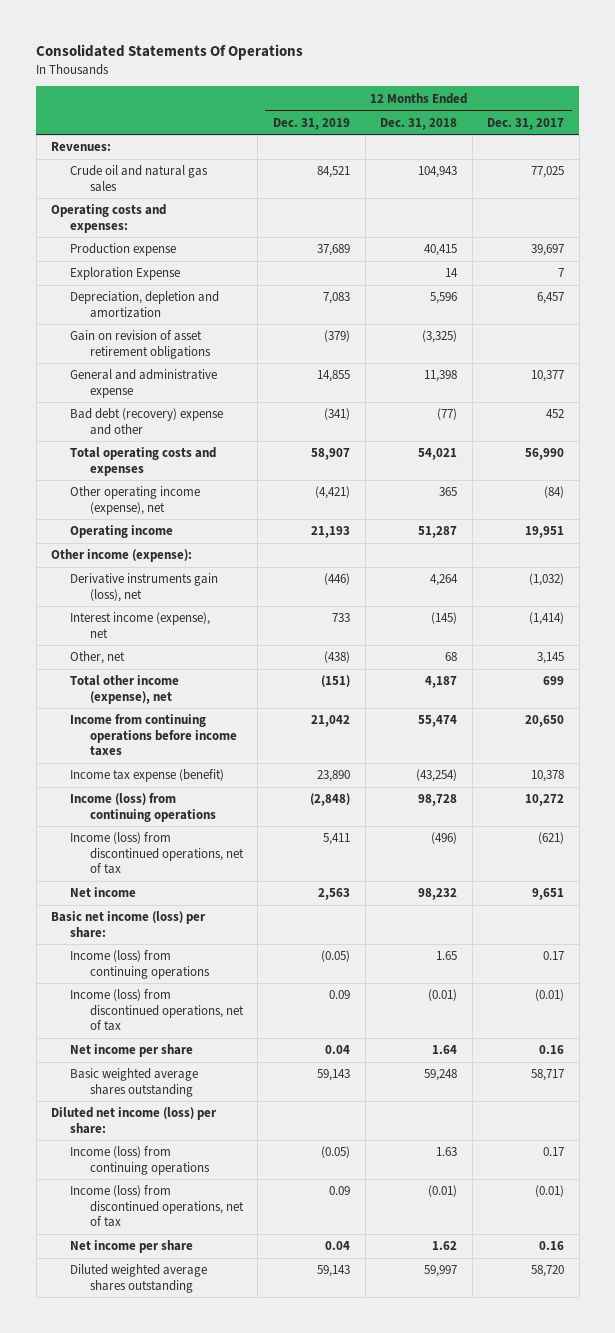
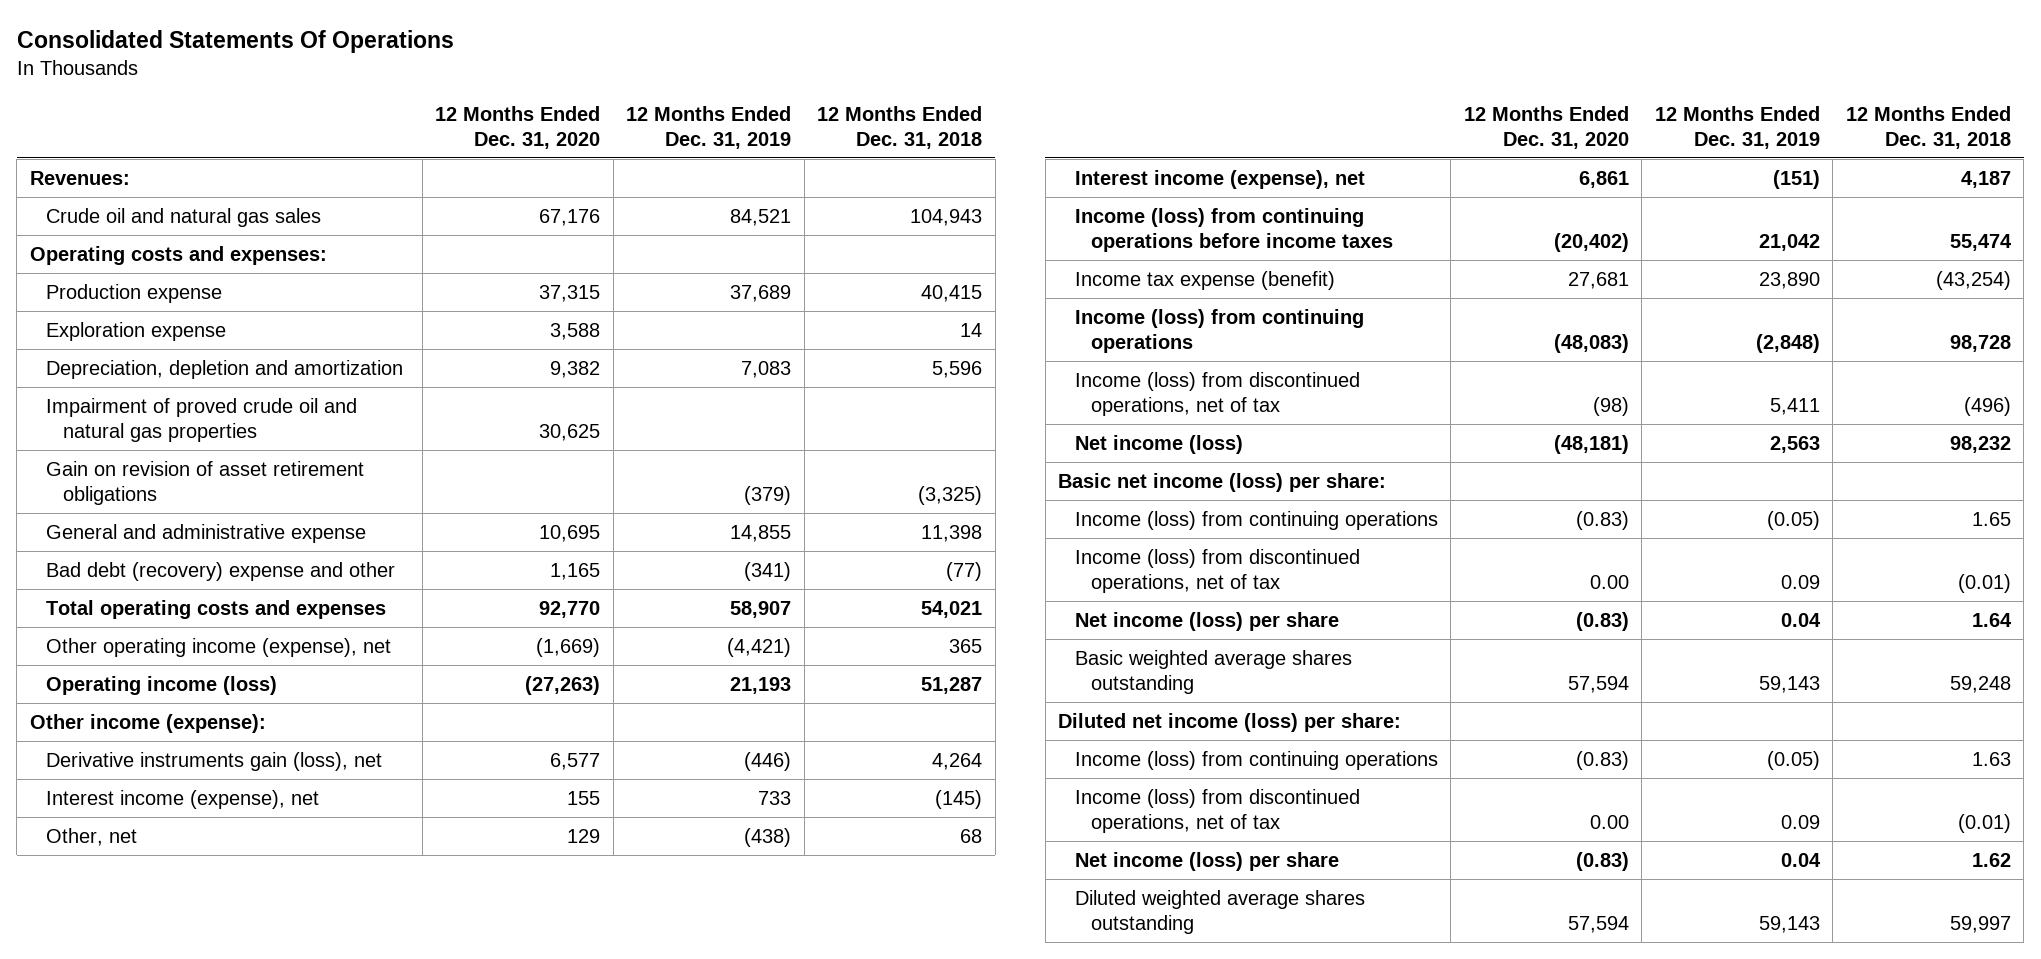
[487,117,565,130] Dec. 31, 2017 -> none
none -> [435,105,601,149] 12 Months Ended Dec. 31, 2020
[70,267,181,281] Exploration Expense -> [46,321,227,341] Exploration expense
none -> [46,397,358,442] Impairment of proved crude oil and natural gas properties
[70,525,174,539] Operating income -> [46,675,278,695] Operating income (loss)
[70,675,180,704] Total other income (expense), net -> [1074,169,1365,189] Interest income (expense), net
[70,714,237,756] Income from continuing operations before income taxes -> [1074,207,1394,252] Income (loss) from continuing operations before income taxes
[70,887,137,898] Net income -> [1074,434,1243,454] Net income (loss)
[70,1044,194,1058] Net income per share -> [1074,611,1339,631] Net income (loss) per share
[70,1240,194,1254] Net income per share -> [1074,851,1339,871] Net income (loss) per share

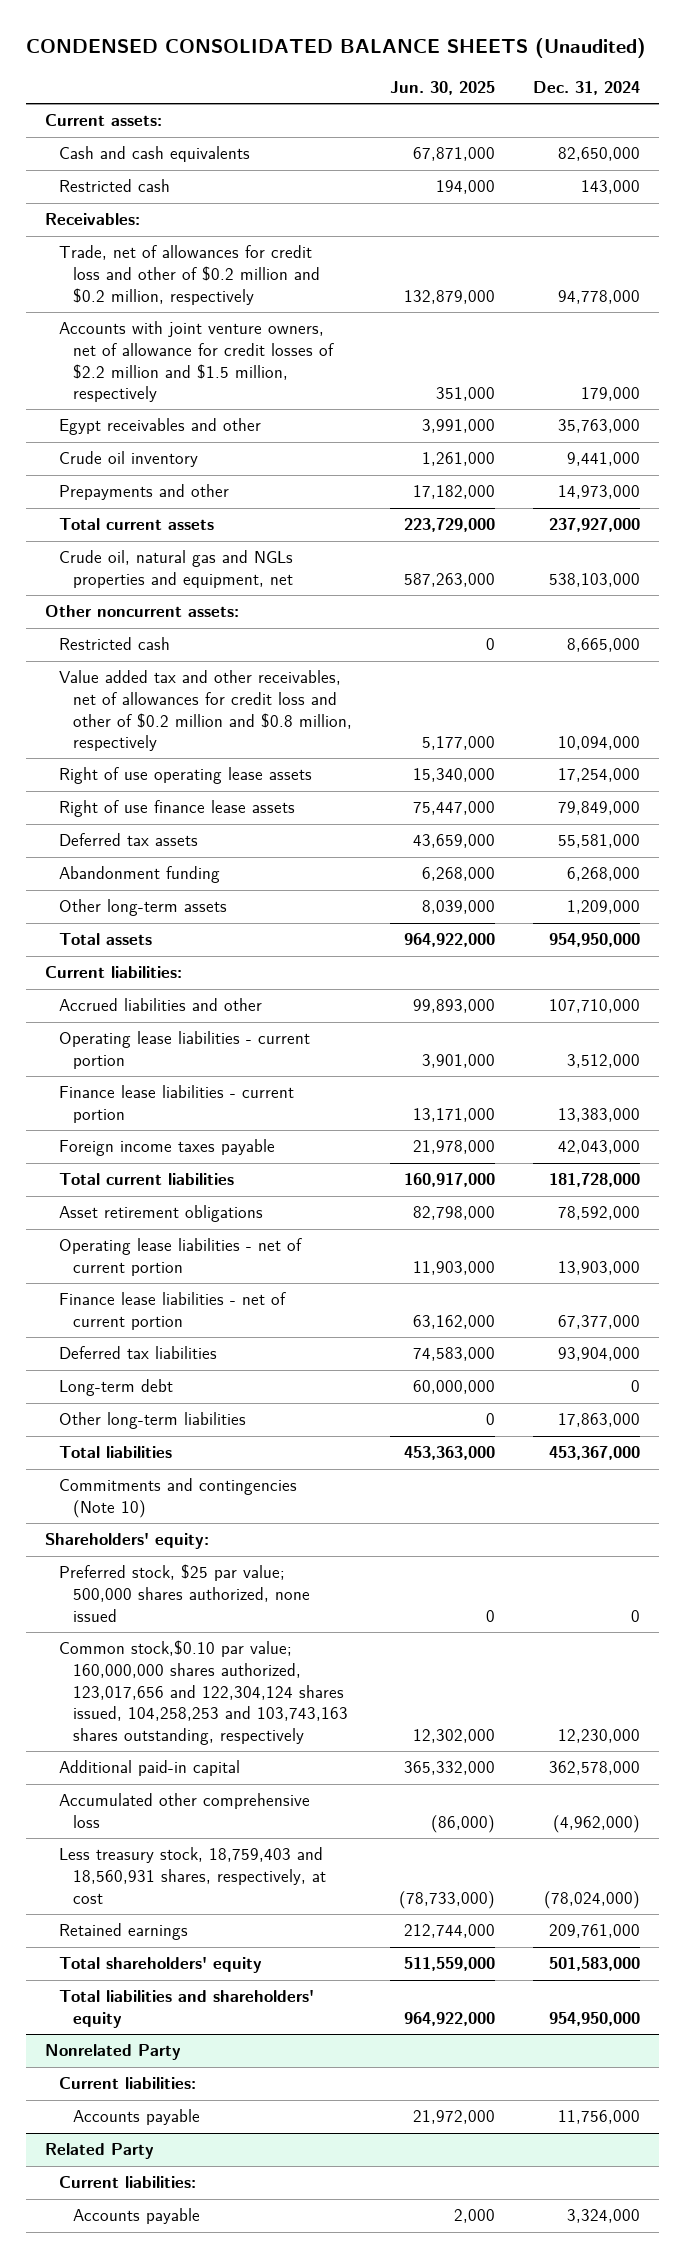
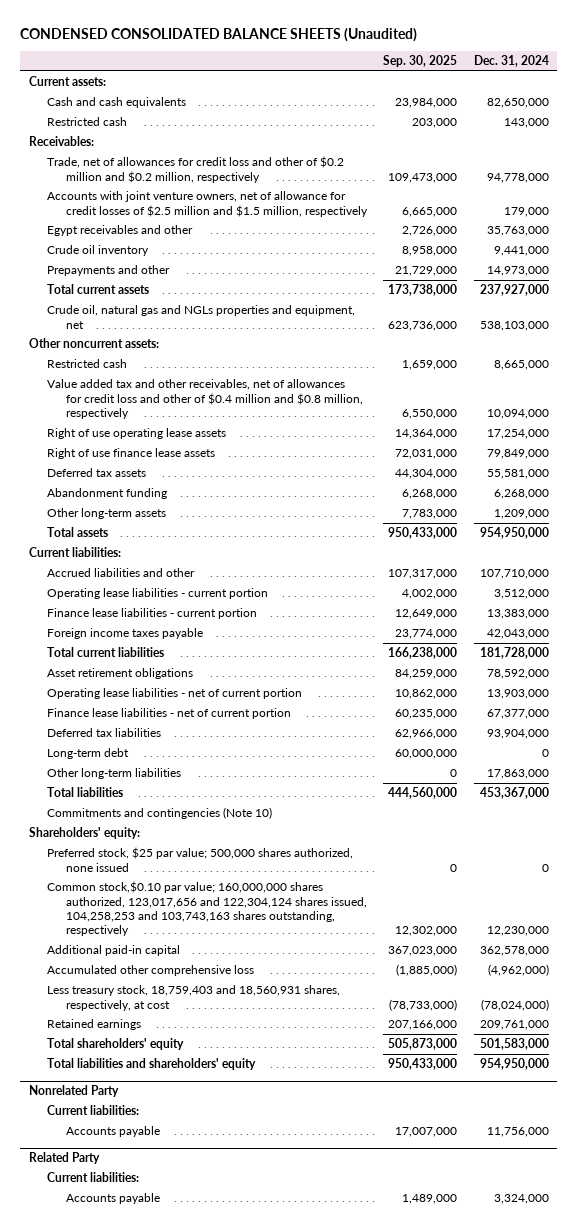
[389,80,495,95] Jun. 30, 2025 -> none
none -> [383,55,458,68] Sep. 30, 2025
[59,321,334,403] Accounts with joint venture owners, net of allowance for credit losses of $2.2 million and $1.5 million, respectively -> [47,191,368,217] Accounts with joint venture owners, net of allowance for credit losses of $2.5 million and $1.5 million, respectively
[59,670,352,752] Value added tax and other receivables, net of allowances for credit loss and other of $0.2 million and $0.8 million, respectively -> [47,379,363,419] Value added tax and other receivables, net of allowances for credit loss and other of $0.4 million and $0.8 million, respectively

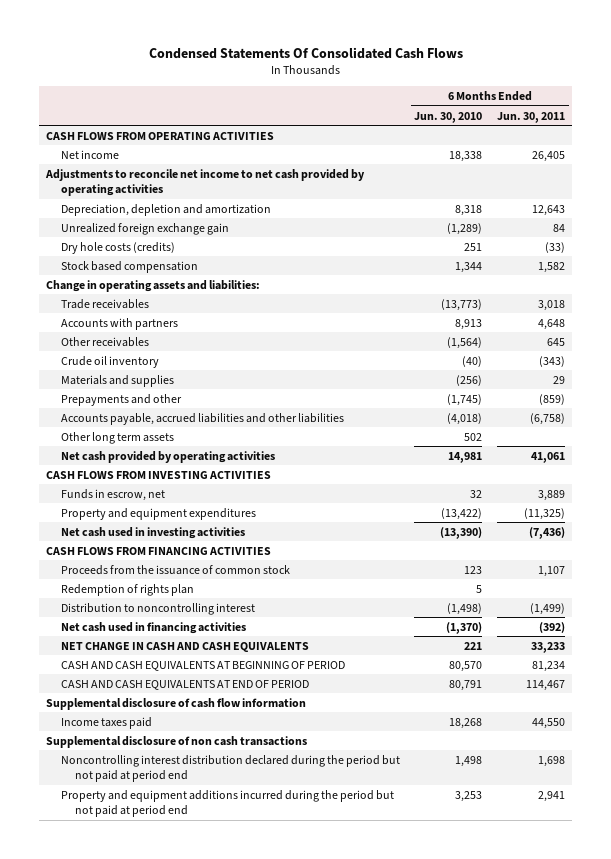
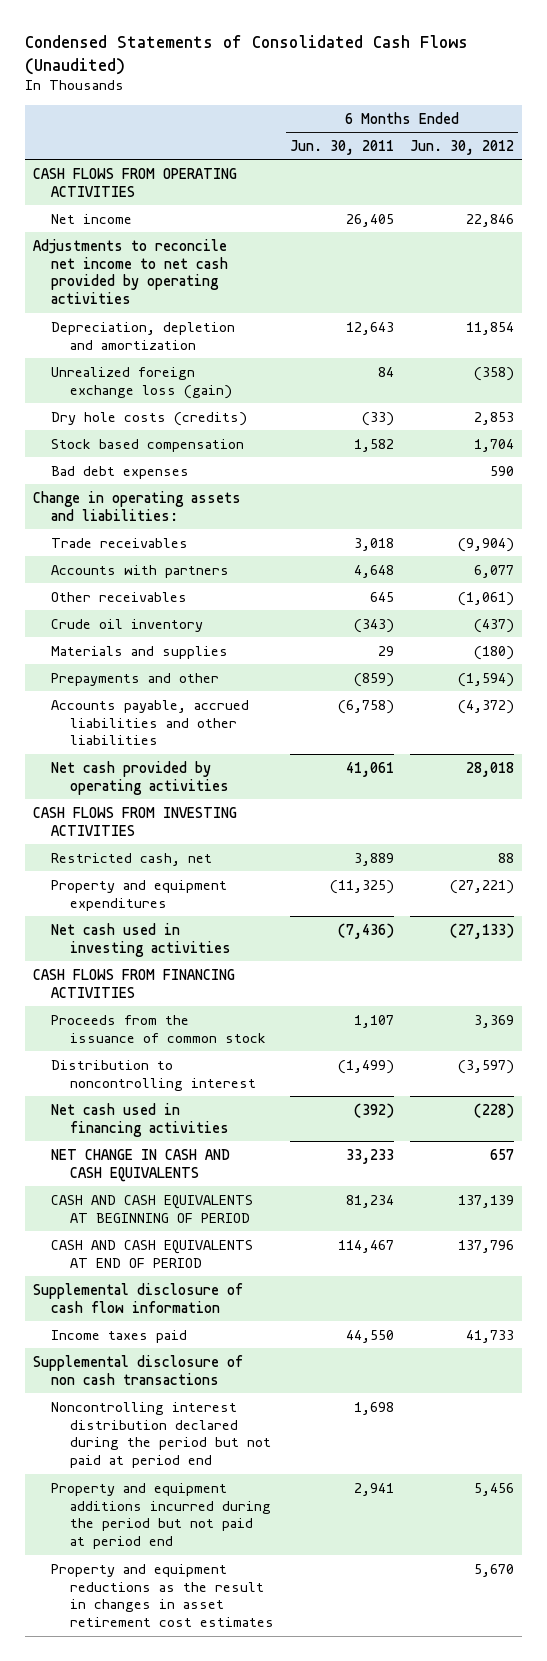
[148,46,463,59] Condensed Statements Of Consolidated Cash Flows -> [24,34,468,75] Condensed Statements of Consolidated Cash Flows (Unaudited)
[414,111,483,123] Jun. 30, 2010 -> none
none -> [409,139,514,155] Jun. 30, 2012
[60,222,229,235] Unrealized foreign exchange gain -> [51,366,232,399] Unrealized foreign exchange loss (gain)
none -> [51,465,190,479] Bad debt expenses
[60,431,174,444] Other long term assets -> none
[60,488,165,501] Funds in escrow, net -> [51,852,213,866] Restricted cash, net
[60,583,194,596] Redemption of rights plan -> none
none -> [51,1563,274,1628] Property and equipment reductions as the result in changes in asset retirement cost estimates

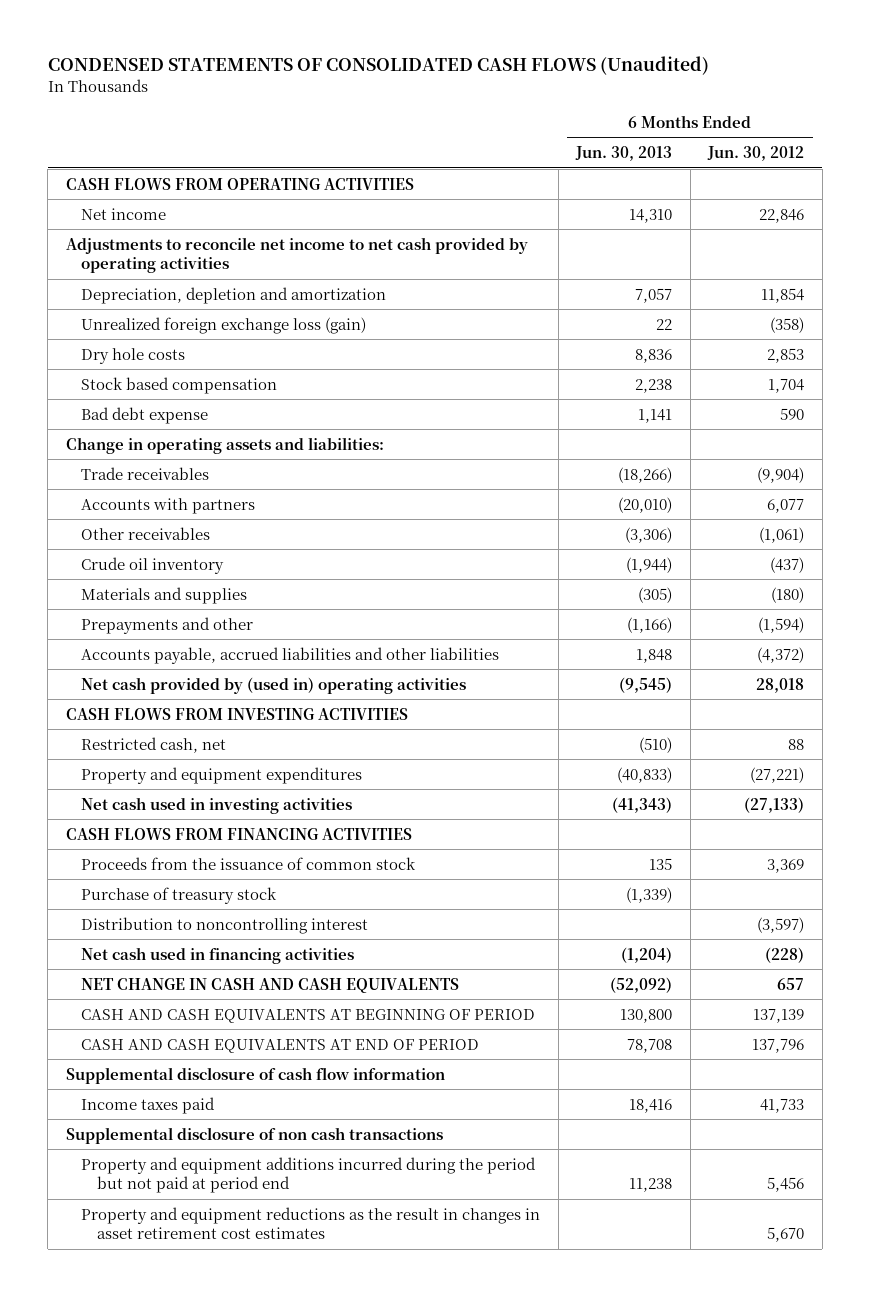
[24,34,468,75] Condensed Statements of Consolidated Cash Flows (Unaudited) -> [47,56,709,76] CONDENSED STATEMENTS OF CONSOLIDATED CASH FLOWS (Unaudited)
[289,139,394,155] Jun. 30, 2011 -> none
none -> [575,146,673,162] Jun. 30, 2013
[51,411,248,426] Dry hole costs (credits) -> [81,347,186,364] Dry hole costs
[51,465,190,479] Bad debt expenses -> [81,406,209,424] Bad debt expense
[51,760,229,795] Net cash provided by operating activities -> [81,676,467,694] Net cash provided by (used in) operating activities
none -> [81,886,278,904] Purchase of treasury stock
[51,1401,271,1469] Noncontrolling interest distribution declared during the period but not paid at period end -> none

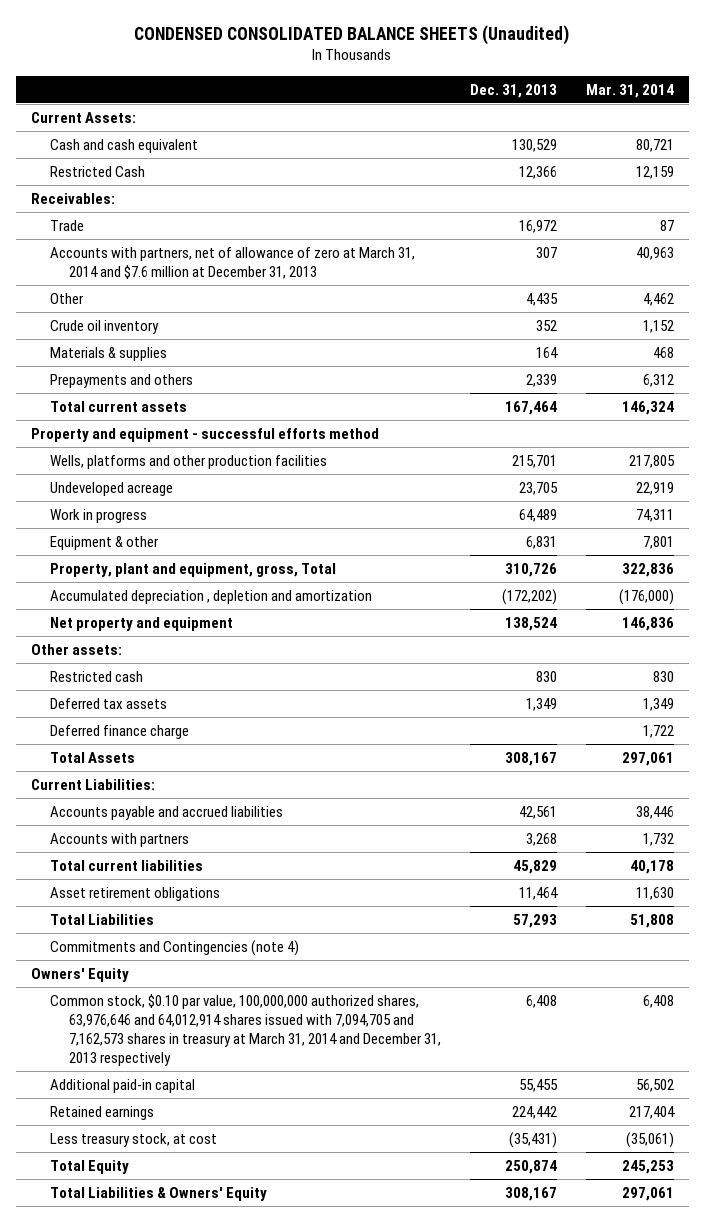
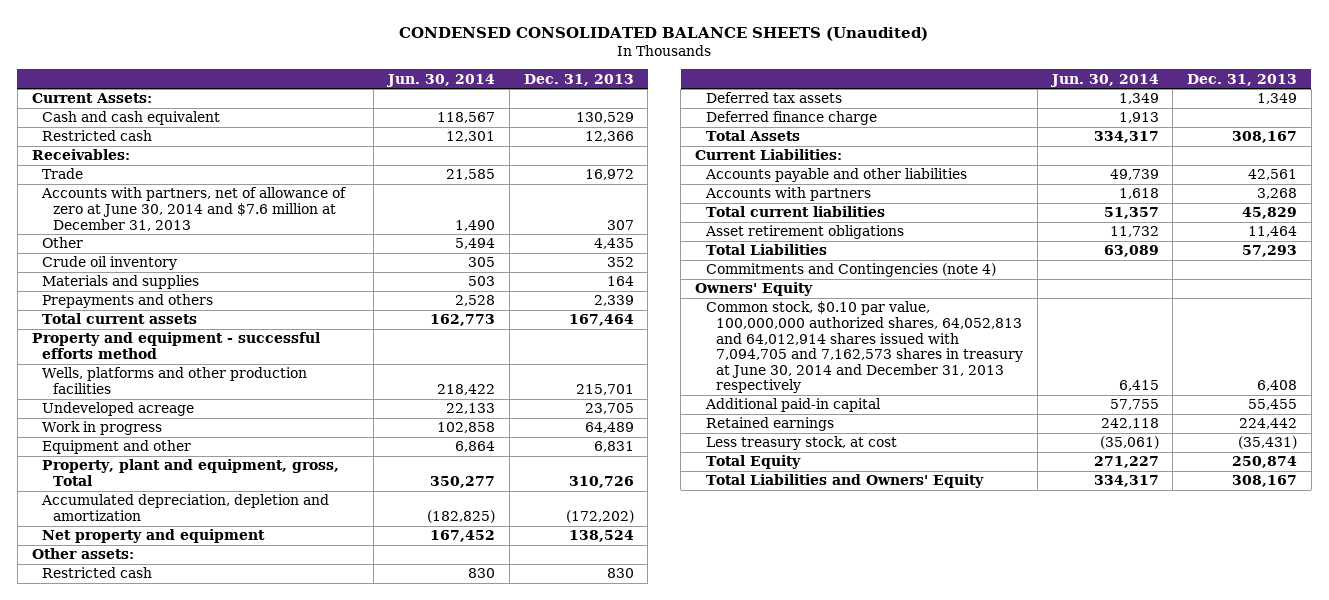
[586,83,675,98] Mar. 31, 2014 -> none
none -> [386,73,496,87] Jun. 30, 2014
[49,166,145,178] Restricted Cash -> [42,130,153,142] Restricted cash
[49,247,415,280] Accounts with partners, net of allowance of zero at March 31, 2014 and $7.6 million at December 31, 2013 -> [41,187,348,231] Accounts with partners, net of allowance of zero at June 30, 2014 and $7.6 million at December 31, 2013
[49,347,167,362] Materials & supplies -> [42,275,200,290] Materials and supplies
[49,536,159,551] Equipment & other -> [42,440,192,455] Equipment and other
[49,590,372,605] Accumulated depreciation , depletion and amortization -> [41,494,330,521] Accumulated depreciation, depletion and amortization
[49,806,283,821] Accounts payable and accrued liabilities -> [704,168,967,183] Accounts payable and other liabilities
[49,994,441,1067] Common stock, $0.10 par value, 100,000,000 authorized shares, 63,976,646 and 64,012,914 shares issued with 7,094,705 and 7,162,573 shares in treasury at March 31, 2014 and December 31, 2013 respectively -> [705,301,1024,394] Common stock, $0.10 par value, 100,000,000 authorized shares, 64,052,813 and 64,012,914 shares issued with 7,094,705 and 7,162,573 shares in treasury at June 30, 2014 and December 31, 2013 respectively
[49,1187,267,1202] Total Liabilities & Owners' Equity -> [705,474,984,489] Total Liabilities and Owners' Equity

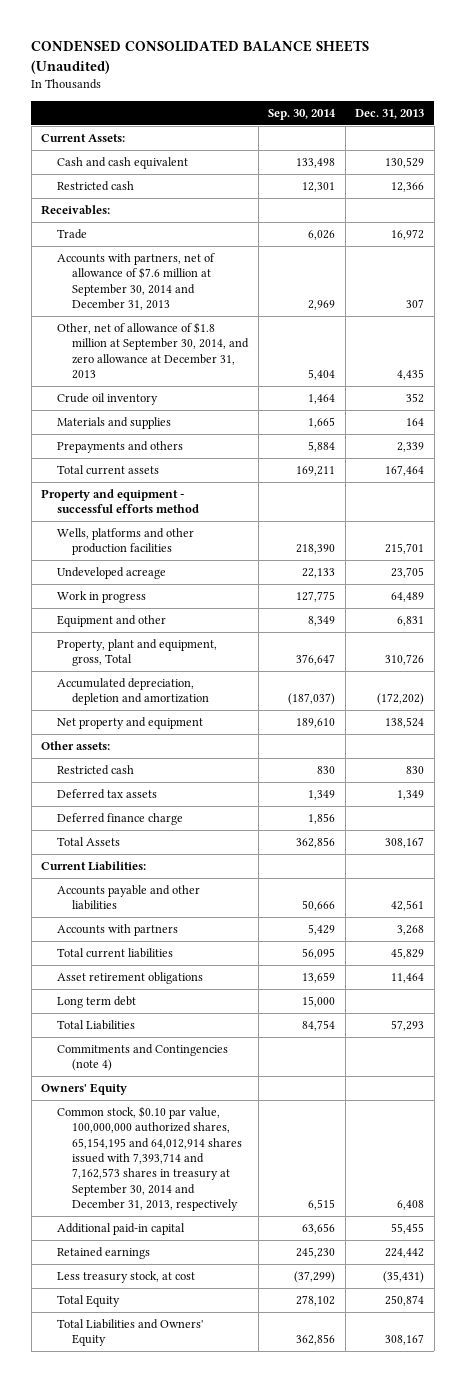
[386,73,496,87] Jun. 30, 2014 -> none
none -> [268,109,337,121] Sep. 30, 2014
[41,187,348,231] Accounts with partners, net of allowance of zero at June 30, 2014 and $7.6 million at December 31, 2013 -> [56,253,215,311] Accounts with partners, net of allowance of $7.6 million at September 30, 2014 and December 31, 2013
[42,237,84,249] Other -> [56,322,250,380] Other, net of allowance of $1.8 million at September 30, 2014, and zero allowance at December 31, 2013
none -> [56,996,136,1009] Long term debt
[705,301,1024,394] Common stock, $0.10 par value, 100,000,000 authorized shares, 64,052,813 and 64,012,914 shares issued with 7,094,705 and 7,162,573 shares in treasury at June 30, 2014 and December 31, 2013 respectively -> [56,1106,243,1212] Common stock, $0.10 par value, 100,000,000 authorized shares, 65,154,195 and 64,012,914 shares issued with 7,393,714 and 7,162,573 shares in treasury at September 30, 2014 and December 31, 2013, respectively

